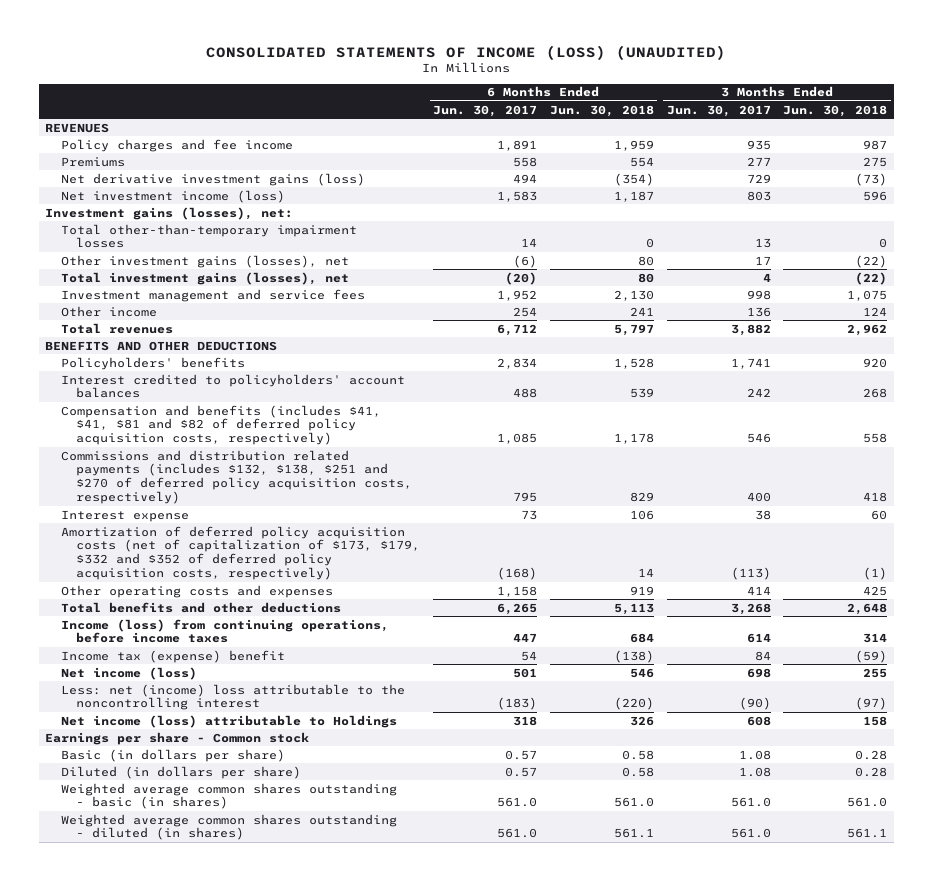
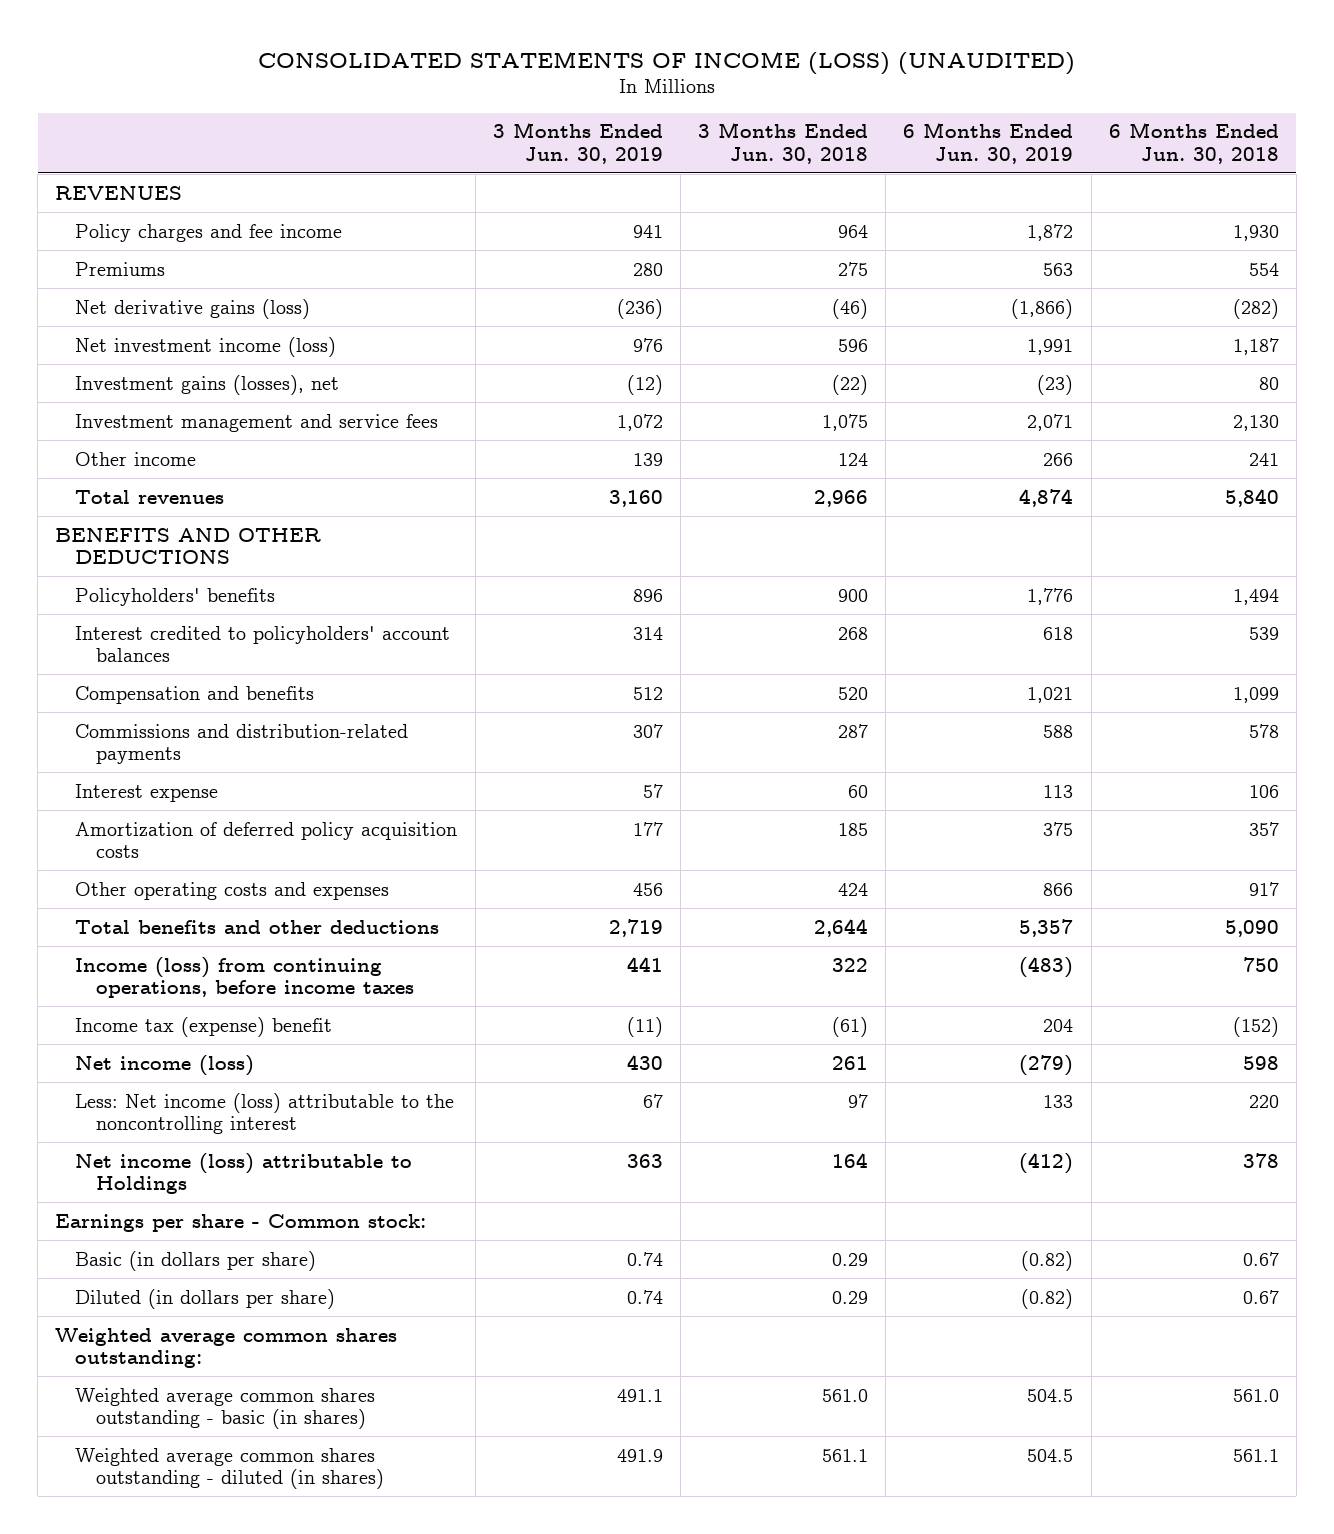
[432,104,537,117] Jun. 30, 2017 -> none
[666,104,771,117] Jun. 30, 2017 -> none
none -> [492,122,663,164] 3 Months Ended Jun. 30, 2019
none -> [903,122,1074,164] 6 Months Ended Jun. 30, 2019
[613,139,654,151] 1,959 -> [1232,224,1279,241] 1,930
[863,139,888,150] 987 -> [838,224,869,238] 964
[60,172,365,186] Net derivative investment gains (loss) -> [75,298,311,319] Net derivative gains (loss)
[613,172,654,186] (354) -> [1232,298,1279,319] (282)
[855,172,888,186] (73) -> [832,298,869,319] (46)
[45,206,294,220] Investment gains (losses), net: -> none
[60,223,357,249] Total other-than-temporary impairment losses -> none
[60,254,349,268] Other investment gains (losses), net -> none
[60,271,349,285] Total investment gains (losses), net -> [75,374,340,395] Investment gains (losses), net
[613,323,654,336] 5,797 -> [1224,488,1279,507] 5,840
[847,323,888,336] 2,962 -> [814,489,869,507] 2,966
[613,357,654,369] 1,528 -> [1232,588,1279,605] 1,494
[863,357,888,368] 920 -> [838,588,869,602] 900
[60,404,381,446] Compensation and benefits (includes $41, $41, $81 and $82 of deferred policy acquisition costs, respectively) -> [75,685,315,704] Compensation and benefits
[613,433,654,445] 1,178 -> [1232,686,1279,703] 1,099
[863,433,888,444] 558 -> [838,686,869,700] 520
[60,449,412,505] Commissions and distribution related payments (includes $132, $138, $251 and $270 of deferred policy acquisition costs, respectively) -> [75,723,409,765] Commissions and distribution-related payments
[629,492,654,503] 829 -> [1248,723,1279,738] 578
[863,492,888,503] 418 -> [838,723,869,738] 287
[60,525,420,581] Amortization of deferred policy acquisition costs (net of capitalization of $173, $179, $332 and $352 of deferred policy acquisition costs, respectively) -> [75,821,458,859] Amortization of deferred policy acquisition costs
[637,568,654,578] 14 -> [1248,821,1279,836] 357
[863,567,888,581] (1) -> [838,822,869,836] 185
[629,585,654,595] 919 -> [1248,881,1279,896] 917
[863,585,888,596] 425 -> [838,882,869,896] 424
[613,602,654,615] 5,113 -> [1224,919,1279,937] 5,090
[847,602,888,615] 2,648 -> [814,918,869,937] 2,644
[629,633,654,644] 684 -> [1242,956,1279,972] 750
[863,633,888,644] 314 -> [832,957,869,972] 322
[613,649,654,663] (138) -> [1232,1016,1279,1037] (152)
[855,649,888,663] (59) -> [832,1016,869,1037] (61)
[629,667,654,678] 546 -> [1242,1055,1279,1070] 598
[863,667,888,678] 255 -> [832,1055,869,1070] 261
[60,683,405,711] Less: net (income) loss attributable to the noncontrolling interest -> [75,1092,455,1135] Less: Net income (loss) attributable to the noncontrolling interest
[613,697,654,711] (220) -> [1248,1094,1279,1108] 220
[855,697,888,711] (97) -> [848,1093,869,1108] 97
[629,715,654,726] 326 -> [1242,1152,1279,1168] 378
[863,715,888,726] 158 -> [832,1152,869,1168] 164
[45,731,310,745] Earnings per share - Common stock -> [55,1213,427,1232] Earnings per share - Common stock:
[621,749,654,760] 0.58 -> [1242,1251,1279,1266] 0.67
[855,749,888,760] 0.28 -> [832,1252,869,1266] 0.29
[621,766,654,777] 0.58 -> [1242,1289,1279,1304] 0.67
[855,766,888,777] 0.28 -> [832,1290,869,1304] 0.29
none -> [55,1327,398,1369] Weighted average common shares outstanding:

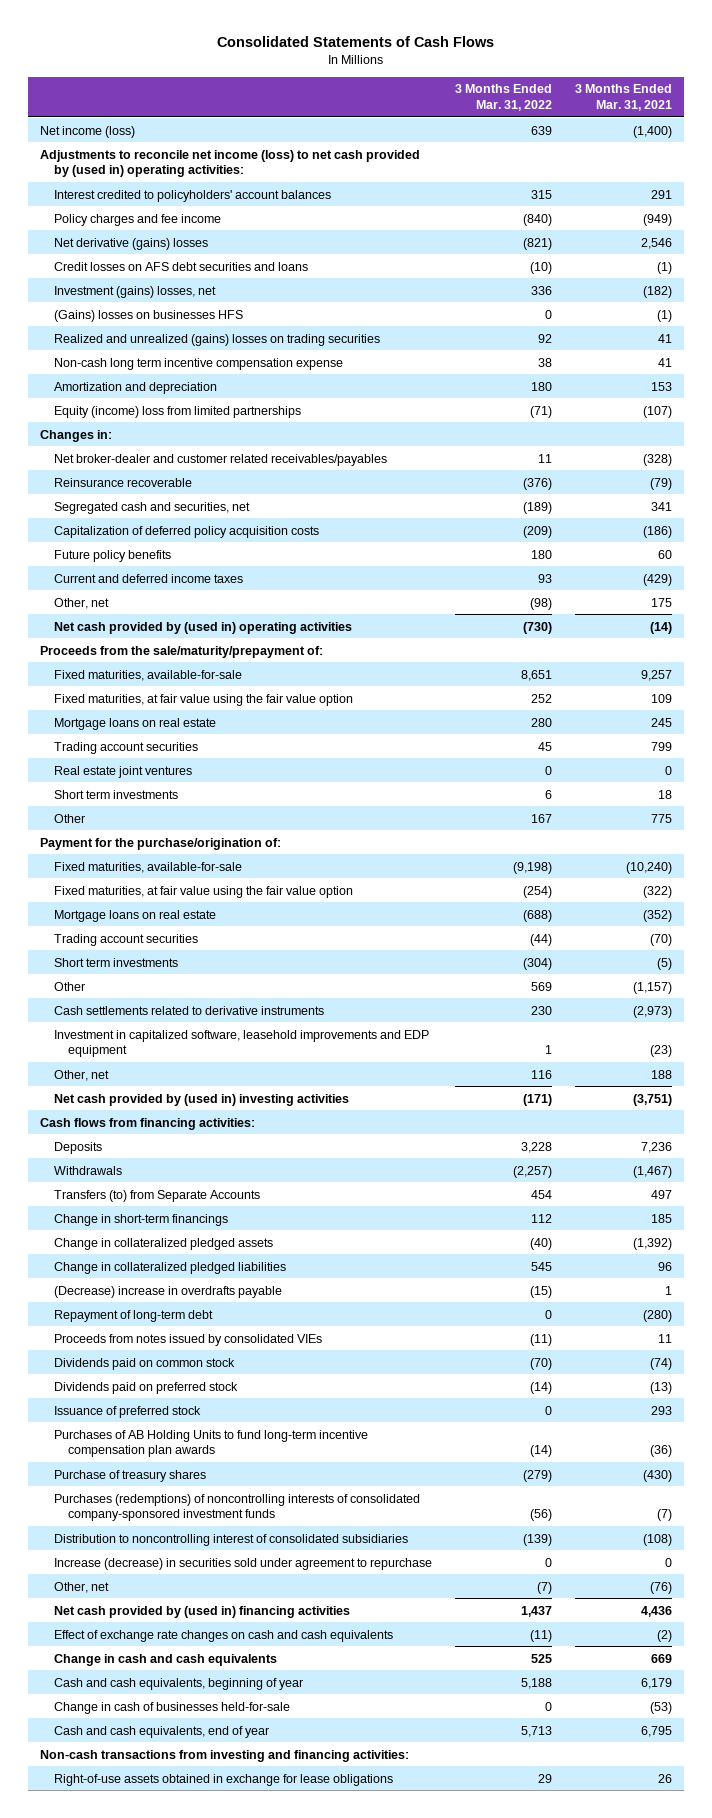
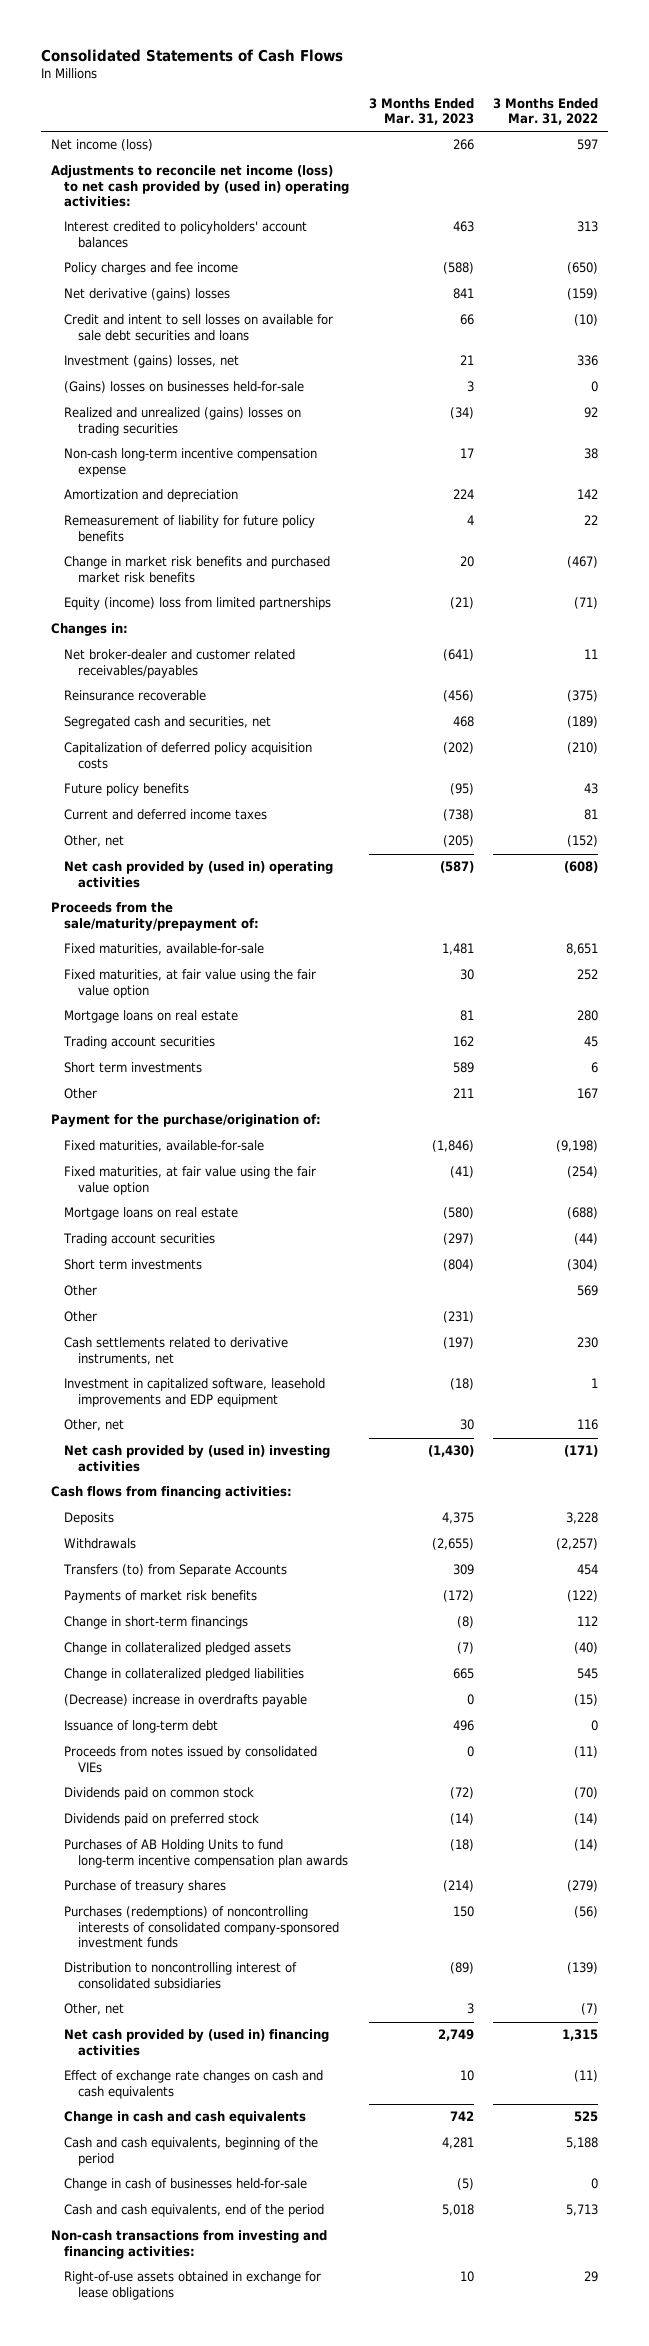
[575,84,673,111] 3 Months Ended Mar. 31, 2021 -> none
none -> [368,97,474,126] 3 Months Ended Mar. 31, 2023
[531,125,553,135] 639 -> [577,139,599,151] 597
[531,189,553,199] 315 -> [577,221,599,233] 313
[523,213,553,226] (840) -> [567,262,599,275] (650)
[523,237,553,250] (821) -> [567,288,599,301] (159)
[53,261,308,271] Credit losses on AFS debt securities and loans -> [64,314,334,341] Credit and intent to sell losses on available for sale debt securities and loans
[53,309,243,322] (Gains) losses on businesses HFS -> [64,381,305,394] (Gains) losses on businesses held-for-sale
[53,357,343,370] Non-cash long term incentive compensation expense -> [64,448,318,477] Non-cash long-term incentive compensation expense
[531,381,553,391] 180 -> [577,489,599,500] 142
none -> [64,515,316,542] Remeasurement of liability for future policy benefits
none -> [64,556,331,583] Change in market risk benefits and purchased market risk benefits
[523,477,553,490] (376) -> [567,690,599,703] (375)
[523,525,553,538] (209) -> [567,742,599,755] (210)
[531,549,553,559] 180 -> [584,783,599,795] 43
[538,573,553,583] 93 -> [584,809,599,821] 81
[530,597,553,610] (98) -> [567,835,599,848] (152)
[523,621,553,634] (730) -> [564,861,599,874] (608)
[53,765,192,778] Real estate joint ventures -> none
none -> [64,1311,98,1323] Other
[53,1005,324,1015] Cash settlements related to derivative instruments -> [64,1337,289,1365] Cash settlements related to derivative instruments, net
none -> [64,1590,258,1604] Payments of market risk benefits
[53,1309,213,1322] Repayment of long-term debt -> [64,1720,219,1734] Issuance of long-term debt
[53,1405,201,1418] Issuance of preferred stock -> none
[53,1557,432,1570] Increase (decrease) in securities sold under agreement to repurchase -> none
[521,1605,553,1617] 1,437 -> [562,2029,599,2042] 1,315
[53,1677,303,1690] Cash and cash equivalents, beginning of year -> [64,2137,319,2166] Cash and cash equivalents, beginning of the period
[53,1725,269,1738] Cash and cash equivalents, end of year -> [64,2204,325,2218] Cash and cash equivalents, end of the period

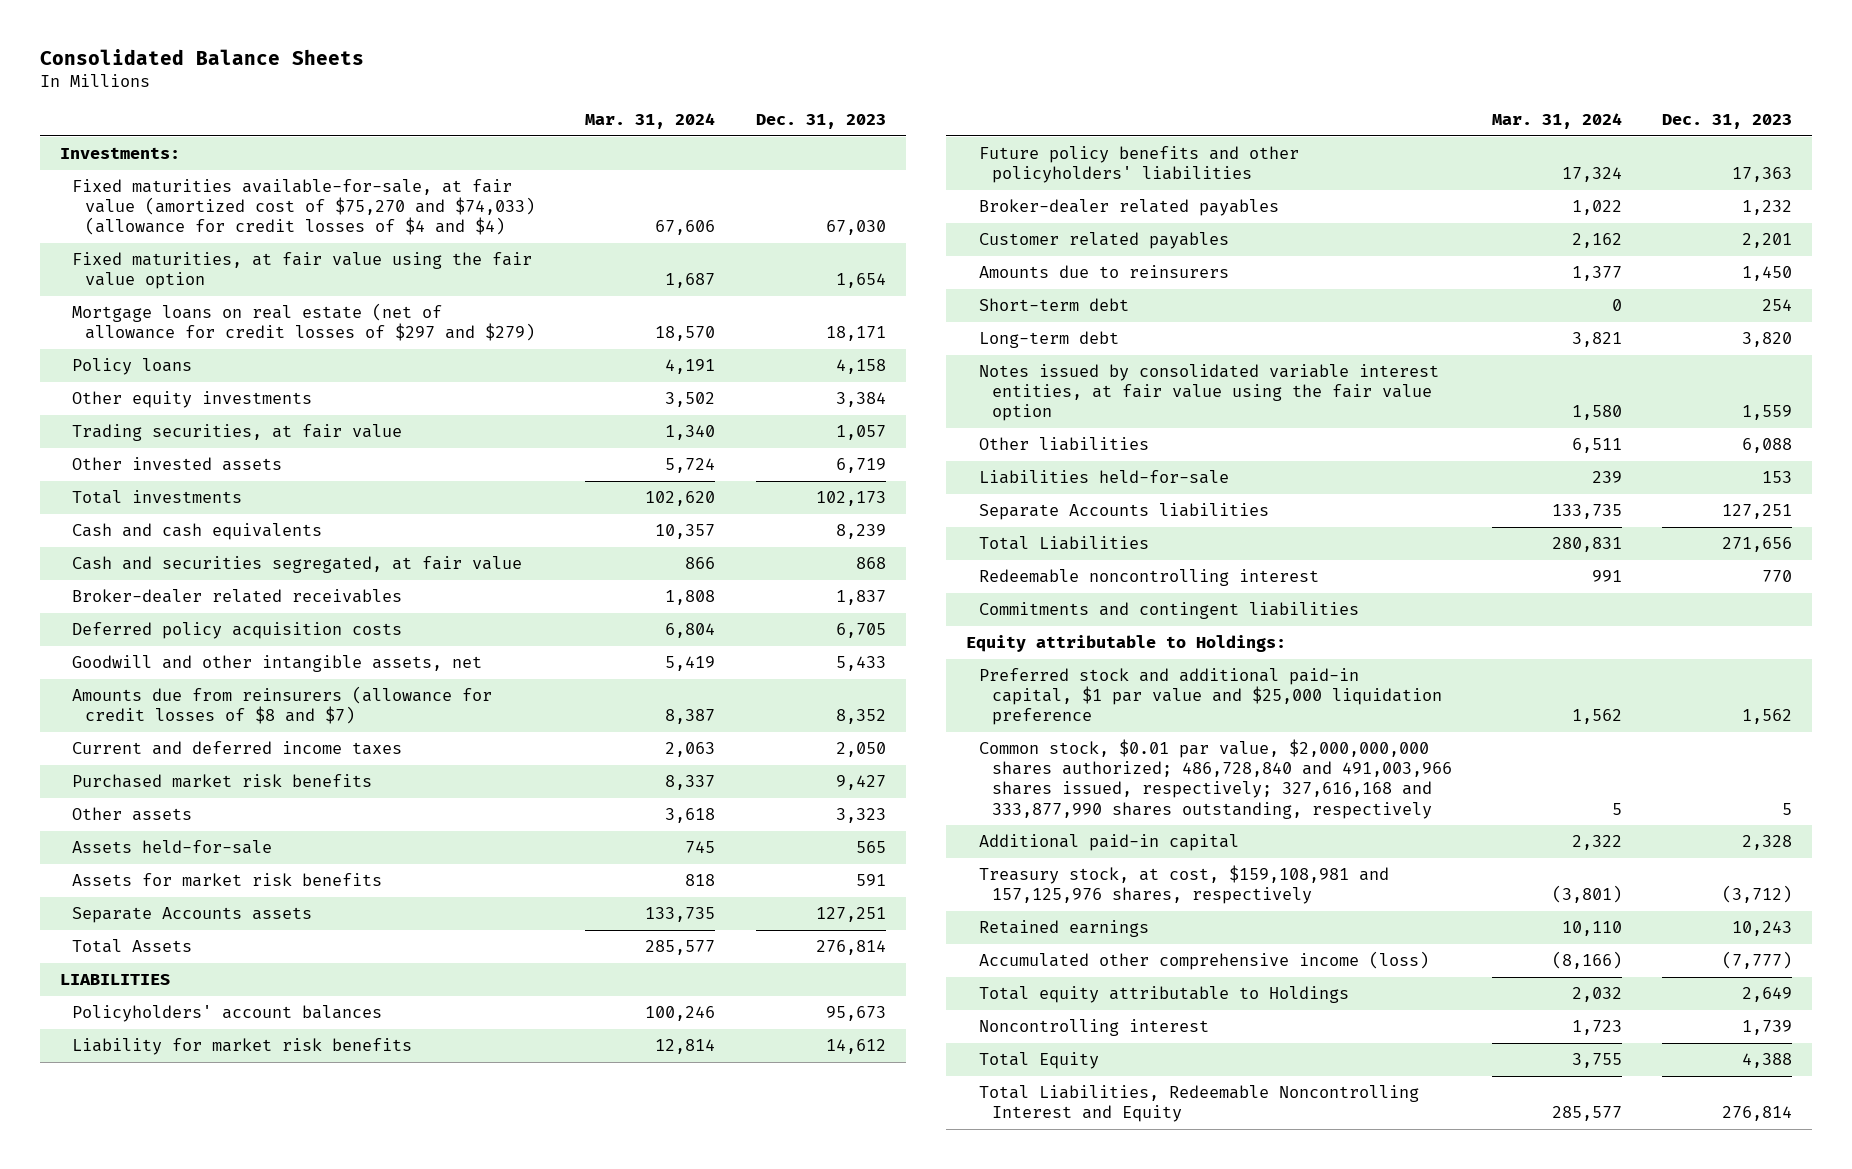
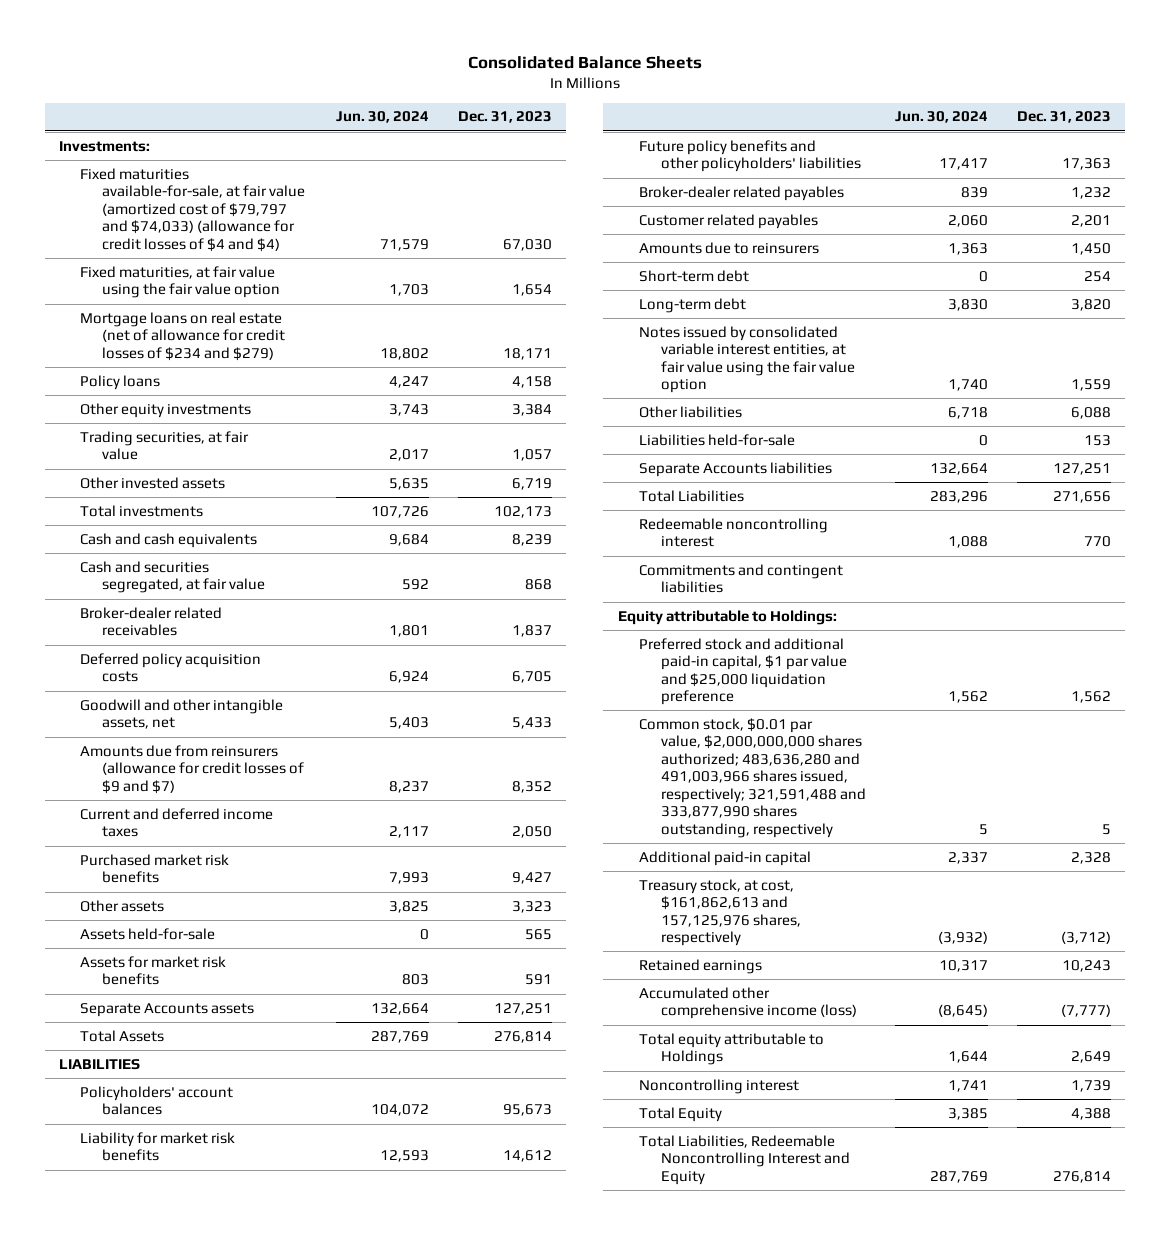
[585,113,716,130] Mar. 31, 2024 -> none
none -> [335,111,429,124] Jun. 30, 2024
[72,178,536,236] Fixed maturities available-for-sale, at fair value (amortized cost of $75,270 and $74,033) (allowance for credit losses of $4 and $4) -> [80,167,305,252] Fixed maturities available-for-sale, at fair value (amortized cost of $79,797 and $74,033) (allowance for credit losses of $4 and $4)
[72,302,536,342] Mortgage loans on real estate (net of allowance for credit losses of $297 and $279) -> [80,311,285,361] Mortgage loans on real estate (net of allowance for credit losses of $234 and $279)
[72,685,493,725] Amounts due from reinsurers (allowance for credit losses of $8 and $7) -> [80,744,304,794] Amounts due from reinsurers (allowance for credit losses of $9 and $7)
[979,738,1453,819] Common stock, $0.01 par value, $2,000,000,000 shares authorized; 486,728,840 and 491,003,966 shares issued, respectively; 327,616,168 and 333,877,990 shares outstanding, respectively -> [639,717,866,838] Common stock, $0.01 par value, $2,000,000,000 shares authorized; 483,636,280 and 491,003,966 shares issued, respectively; 321,591,488 and 333,877,990 shares outstanding, respectively
[979,864,1390,905] Treasury stock, at cost, $159,108,981 and 157,125,976 shares, respectively -> [639,878,801,947] Treasury stock, at cost, $161,862,613 and 157,125,976 shares, respectively

